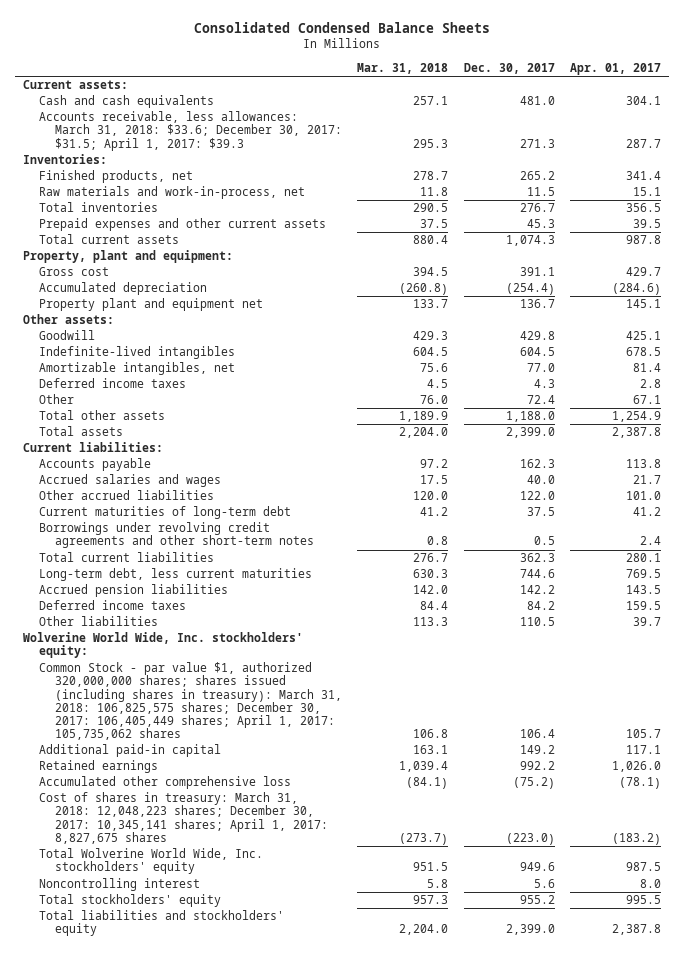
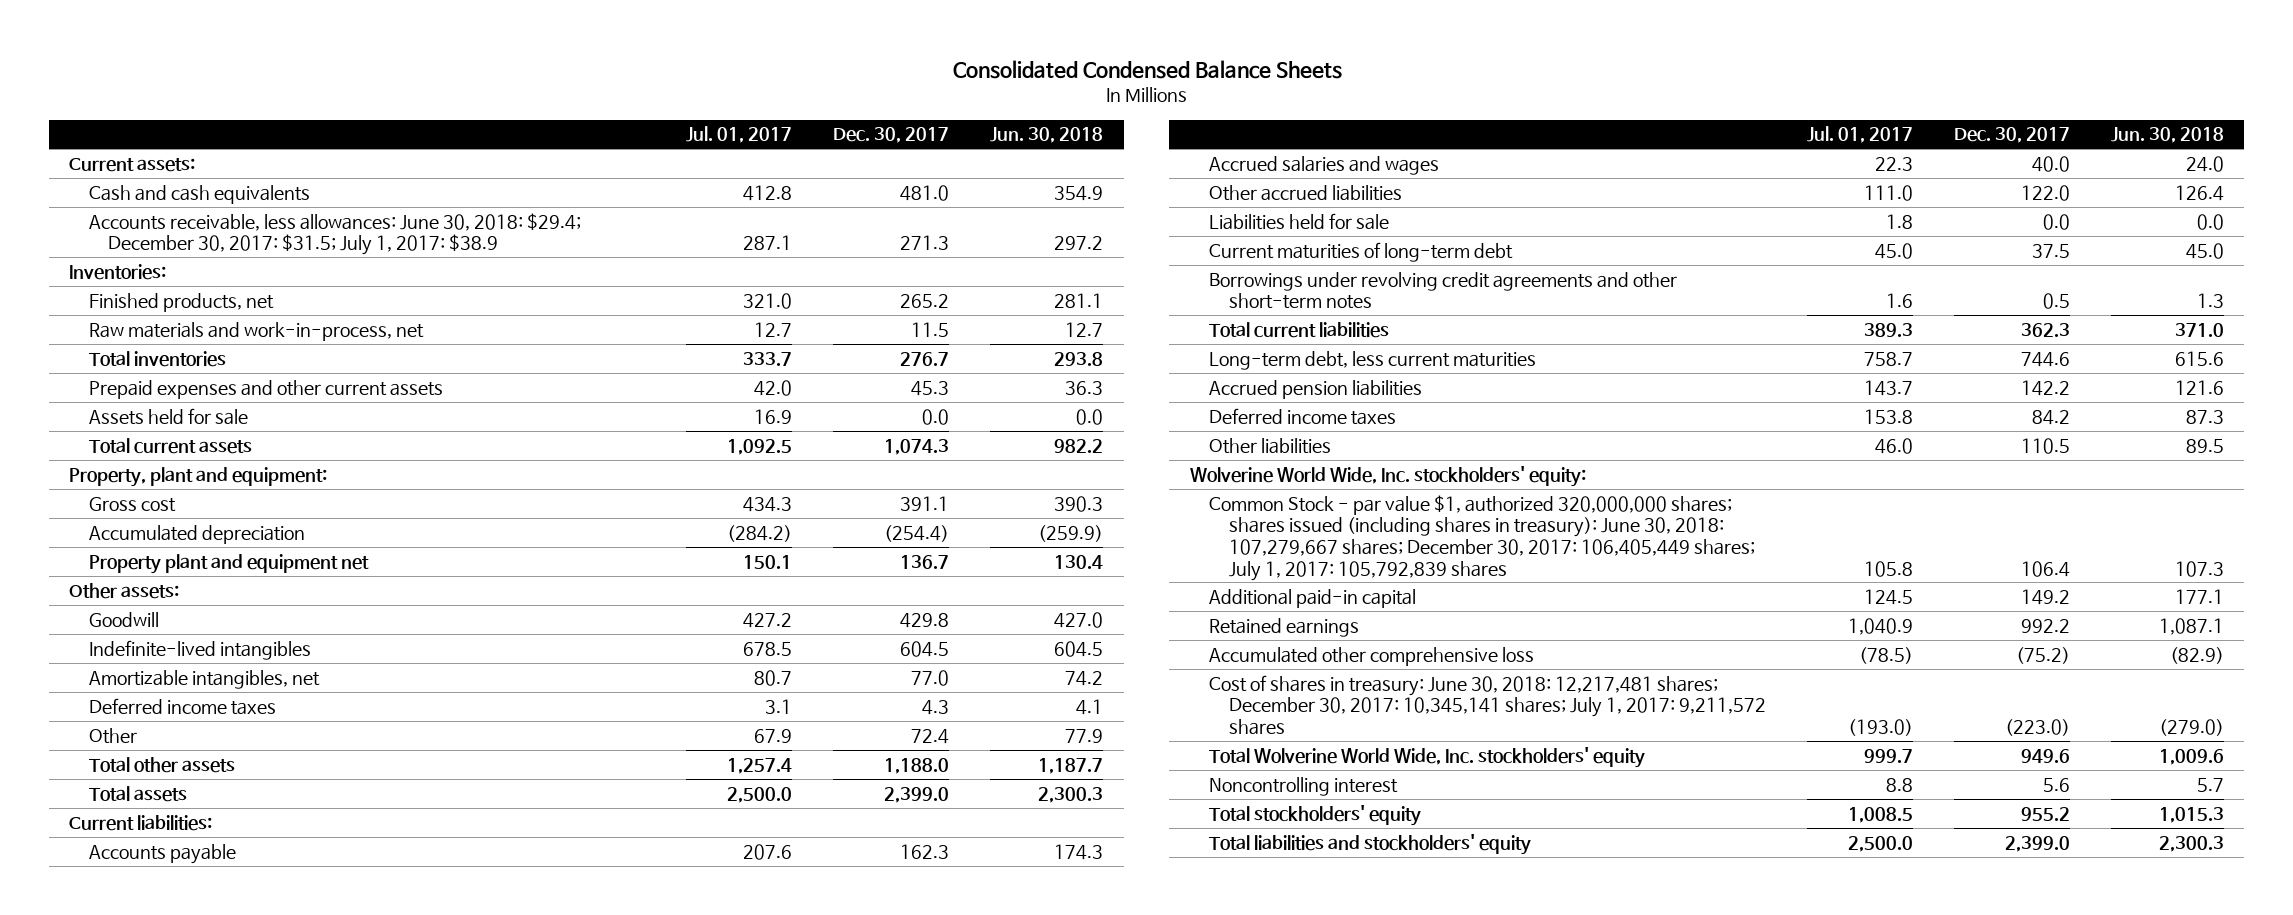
[357,62,449,74] Mar. 31, 2018 -> none
[569,62,661,75] Apr. 01, 2017 -> none
none -> [686,126,793,144] Jul. 01, 2017
none -> [990,127,1104,144] Jun. 30, 2018
[38,111,342,151] Accounts receivable, less allowances: March 31, 2018: $33.6; December 30, 2017: $31.5; April 1, 2017: $39.3 -> [88,212,581,256] Accounts receivable, less allowances: June 30, 2018: $29.4; December 30, 2017: $31.5; July 1, 2017: $38.9
none -> [88,407,248,425] Assets held for sale
none -> [1209,212,1390,230] Liabilities held for sale
[38,662,342,740] Common Stock - par value $1, authorized 320,000,000 shares; shares issued (including shares in treasury): March 31, 2018: 106,825,575 shares; December 30, 2017: 106,405,449 shares; April 1, 2017: 105,735,062 shares -> [1209,494,1755,581] Common Stock - par value $1, authorized 320,000,000 shares; shares issued (including shares in treasury): June 30, 2018: 107,279,667 shares; December 30, 2017: 106,405,449 shares; July 1, 2017: 105,792,839 shares
[38,792,328,844] Cost of shares in treasury: March 31, 2018: 12,048,223 shares; December 30, 2017: 10,345,141 shares; April 1, 2017: 8,827,675 shares -> [1209,674,1766,735] Cost of shares in treasury: June 30, 2018: 12,217,481 shares; December 30, 2017: 10,345,141 shares; July 1, 2017: 9,211,572 shares

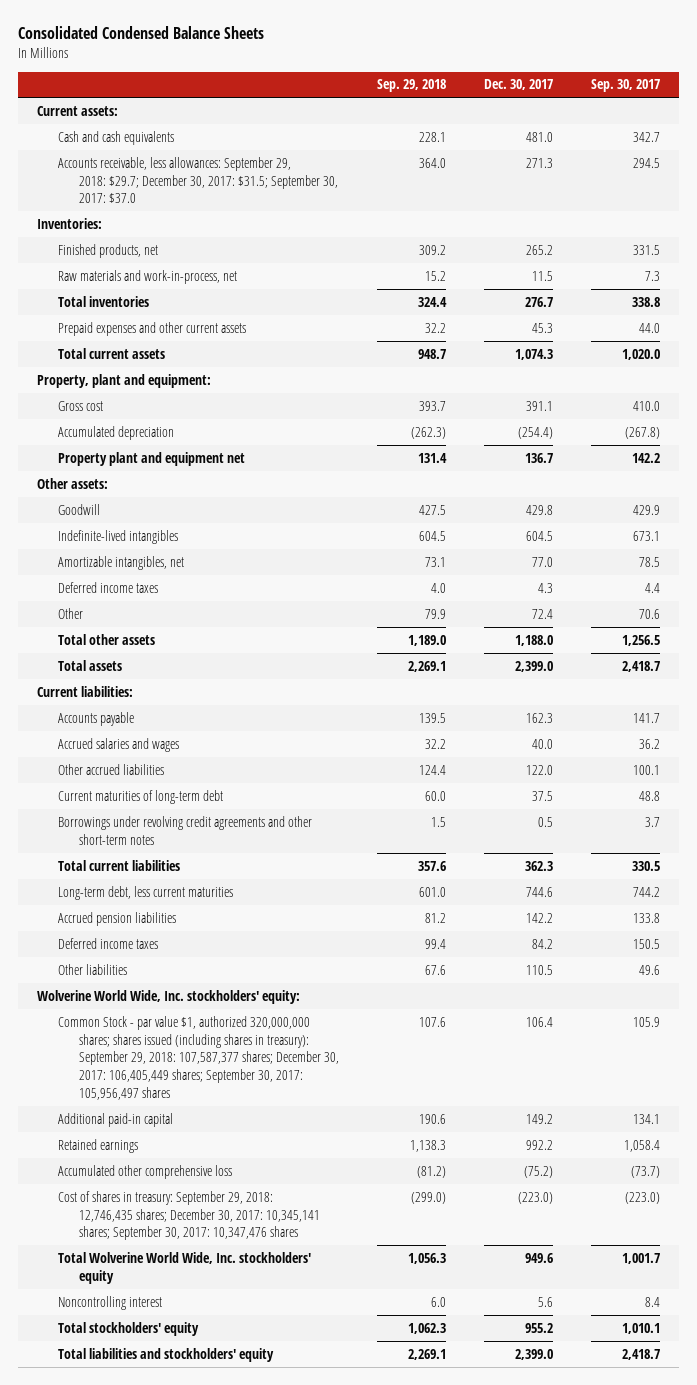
[686,126,793,144] Jul. 01, 2017 -> none
[990,127,1104,144] Jun. 30, 2018 -> none
none -> [376,79,446,93] Sep. 29, 2018
none -> [591,79,661,93] Sep. 30, 2017
[88,212,581,256] Accounts receivable, less allowances: June 30, 2018: $29.4; December 30, 2017: $31.5; July 1, 2017: $38.9 -> [57,156,338,204] Accounts receivable, less allowances: September 29, 2018: $29.7; December 30, 2017: $31.5; September 30, 2017: $37.0
[88,407,248,425] Assets held for sale -> none
[1209,212,1390,230] Liabilities held for sale -> none
[1209,494,1755,581] Common Stock - par value $1, authorized 320,000,000 shares; shares issued (including shares in treasury): June 30, 2018: 107,279,667 shares; December 30, 2017: 106,405,449 shares; July 1, 2017: 105,792,839 shares -> [57,1015,339,1101] Common Stock - par value $1, authorized 320,000,000 shares; shares issued (including shares in treasury): September 29, 2018: 107,587,377 shares; December 30, 2017: 106,405,449 shares; September 30, 2017: 105,956,497 shares
[1209,674,1766,735] Cost of shares in treasury: June 30, 2018: 12,217,481 shares; December 30, 2017: 10,345,141 shares; July 1, 2017: 9,211,572 shares -> [57,1190,320,1241] Cost of shares in treasury: September 29, 2018: 12,746,435 shares; December 30, 2017: 10,345,141 shares; September 30, 2017: 10,347,476 shares

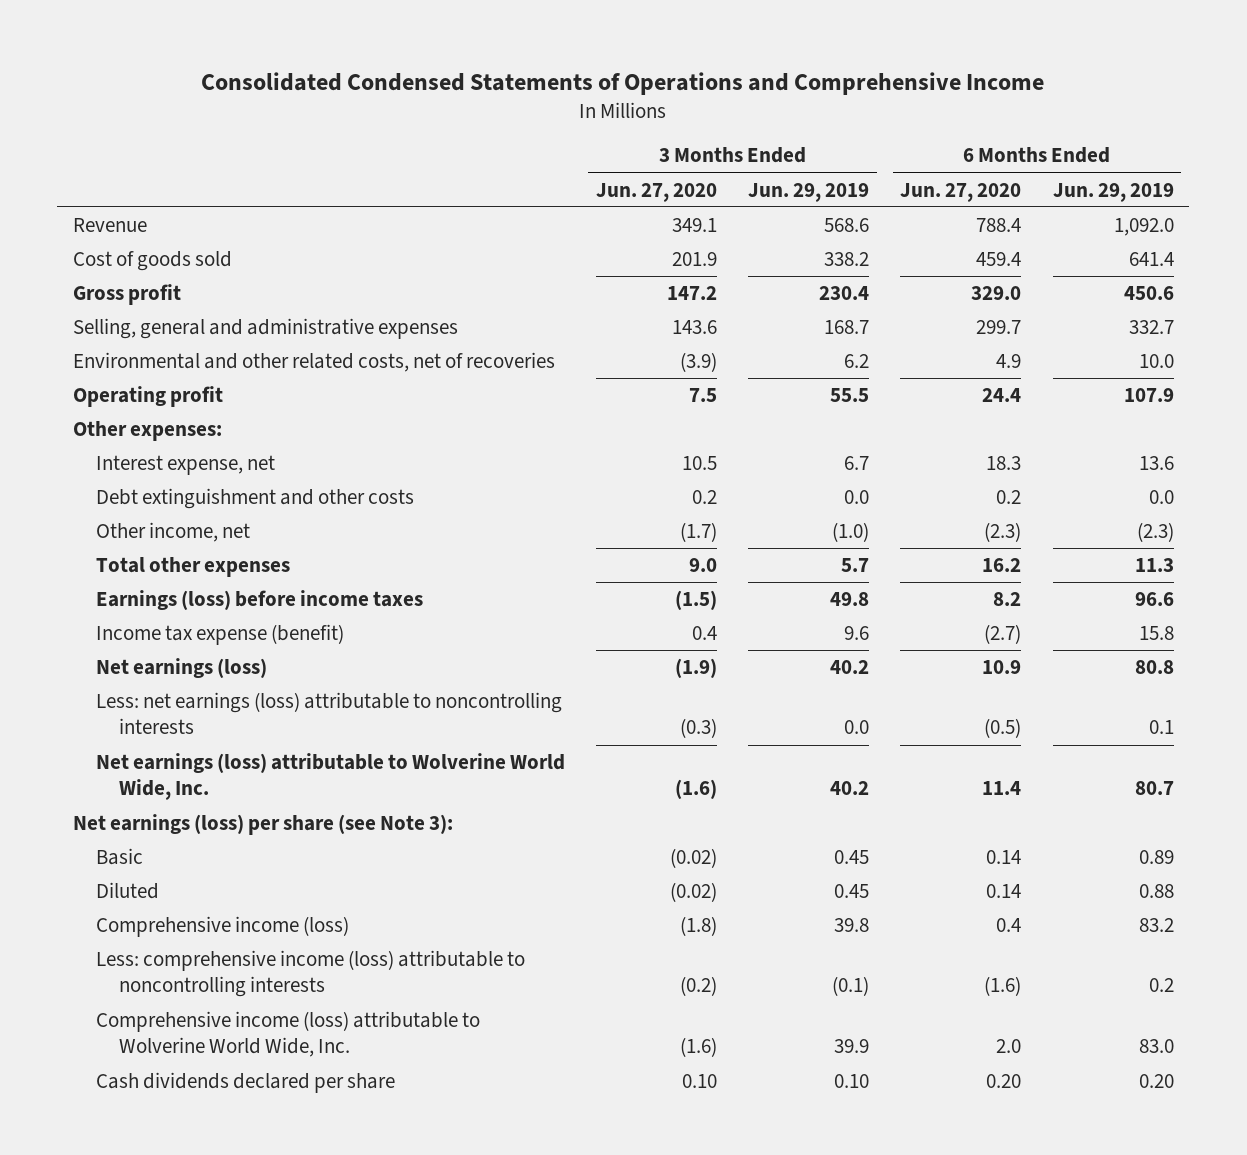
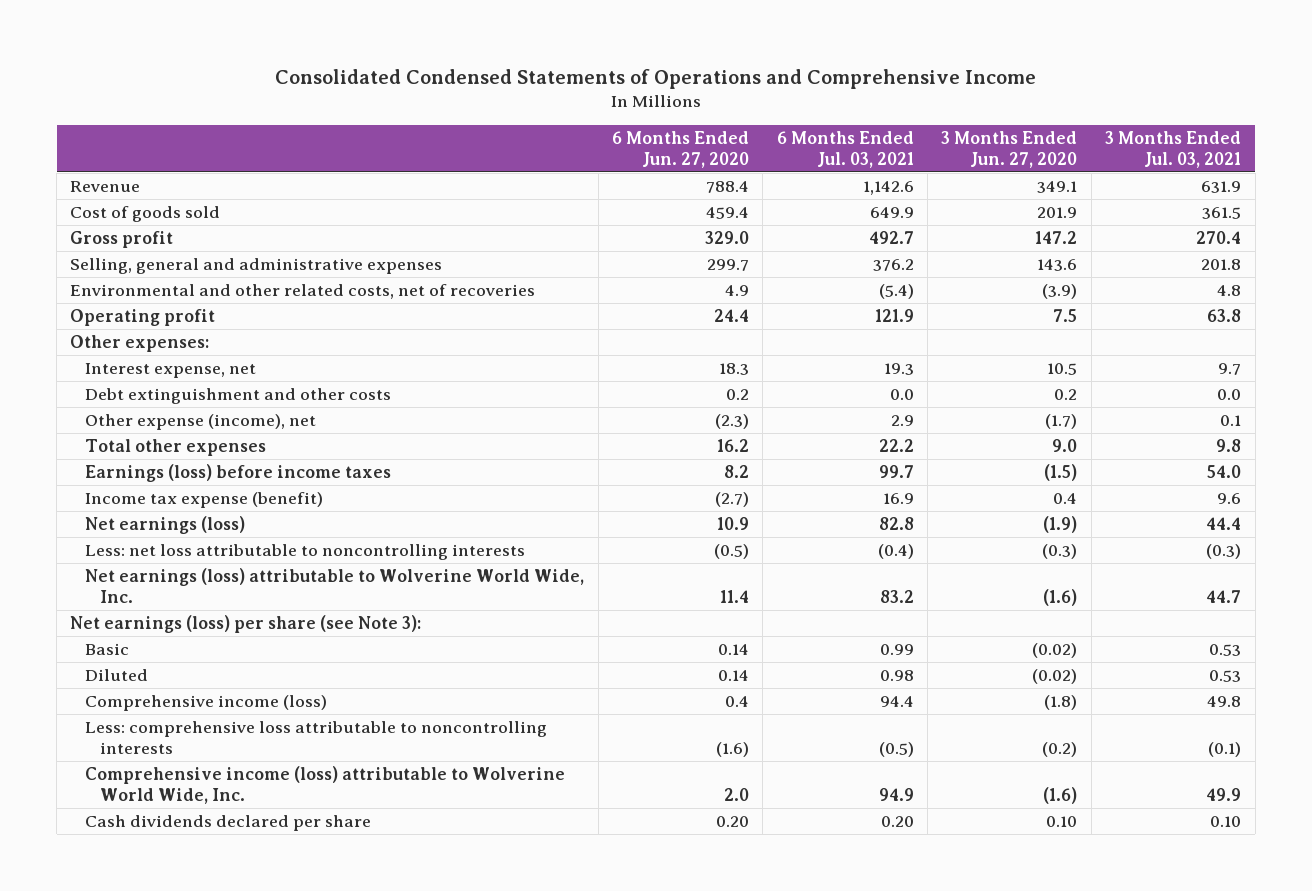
[748,182,870,202] Jun. 29, 2019 -> none
[1052,182,1174,202] Jun. 29, 2019 -> none
none -> [776,130,914,168] 6 Months Ended Jul. 03, 2021
none -> [1105,130,1242,168] 3 Months Ended Jul. 03, 2021
[96,521,251,542] Other income, net -> [85,413,317,430] Other expense (income), net
[96,691,563,735] Less: net earnings (loss) attributable to noncontrolling interests -> [85,543,526,560] Less: net loss attributable to noncontrolling interests
[96,949,526,998] Less: comprehensive income (loss) attributable to noncontrolling interests -> [85,720,548,754] Less: comprehensive loss attributable to noncontrolling interests

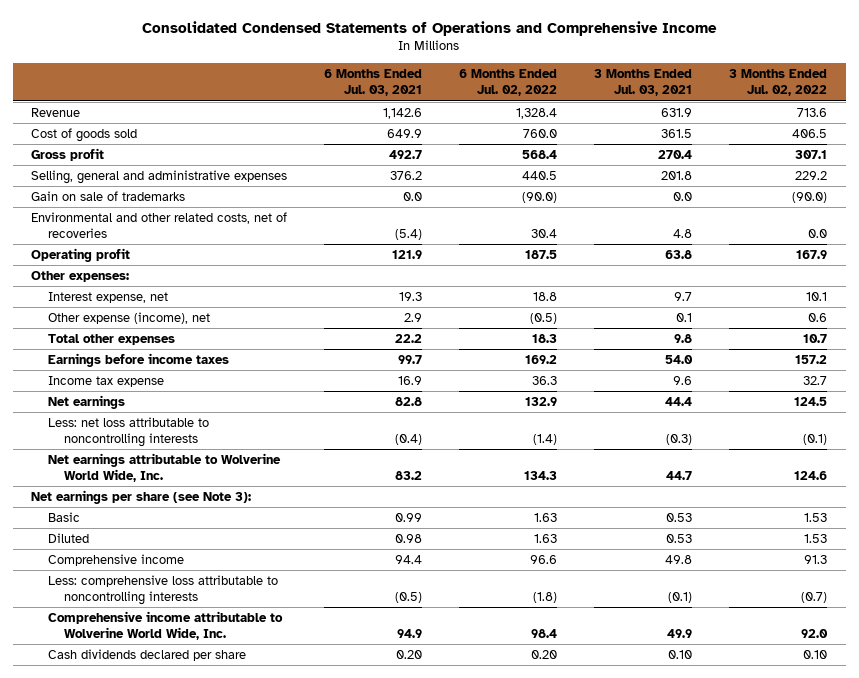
[611,130,749,168] 6 Months Ended Jun. 27, 2020 -> none
[941,130,1078,168] 3 Months Ended Jun. 27, 2020 -> none
none -> [459,69,558,97] 6 Months Ended Jul. 02, 2022
none -> [729,69,828,97] 3 Months Ended Jul. 02, 2022
none -> [31,190,186,201] Gain on sale of trademarks
[85,387,392,404] Debt extinguishment and other costs -> none
[85,463,392,482] Earnings (loss) before income taxes -> [47,352,229,367] Earnings before income taxes
[85,491,324,508] Income tax expense (benefit) -> [47,375,164,387] Income tax expense
[85,515,246,534] Net earnings (loss) -> [47,394,125,409] Net earnings
[85,567,585,603] Net earnings (loss) attributable to Wolverine World Wide, Inc. -> [47,452,281,483] Net earnings attributable to Wolverine World Wide, Inc.
[70,614,422,633] Net earnings (loss) per share (see Note 3): -> [31,489,252,504] Net earnings per share (see Note 3):
[85,694,328,711] Comprehensive income (loss) -> [47,553,184,566] Comprehensive income
[85,765,566,804] Comprehensive income (loss) attributable to Wolverine World Wide, Inc. -> [47,610,283,641] Comprehensive income attributable to Wolverine World Wide, Inc.

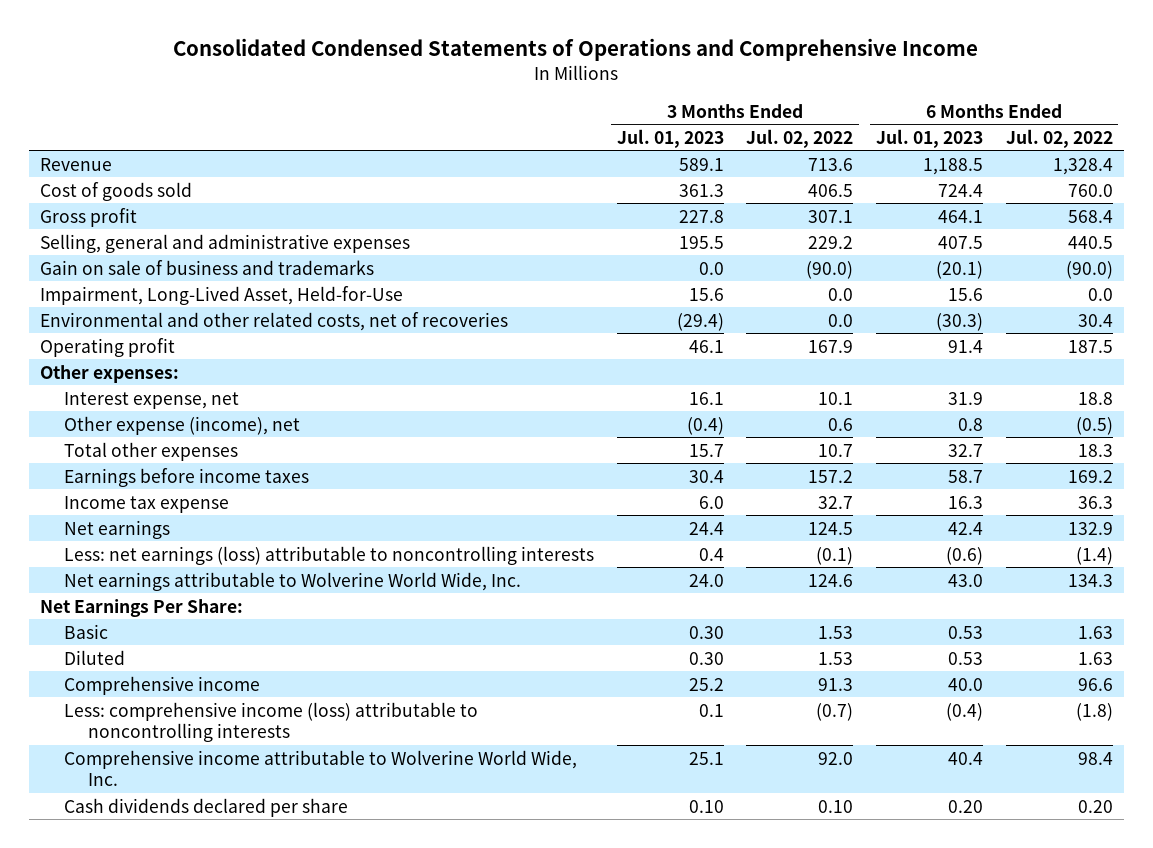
[324,69,423,97] 6 Months Ended Jul. 03, 2021 -> none
[594,69,693,97] 3 Months Ended Jul. 03, 2021 -> none
none -> [616,128,724,148] Jul. 01, 2023
none -> [876,128,984,148] Jul. 01, 2023
[31,190,186,201] Gain on sale of trademarks -> [40,259,375,275] Gain on sale of business and trademarks
none -> [40,285,404,305] Impairment, Long-Lived Asset, Held-for-Use
[47,416,209,448] Less: net loss attributable to noncontrolling interests -> [64,545,595,565] Less: net earnings (loss) attributable to noncontrolling interests
[31,489,252,504] Net earnings per share (see Note 3): -> [40,598,244,617] Net Earnings Per Share:
[47,574,278,606] Less: comprehensive loss attributable to noncontrolling interests -> [64,701,479,743] Less: comprehensive income (loss) attributable to noncontrolling interests

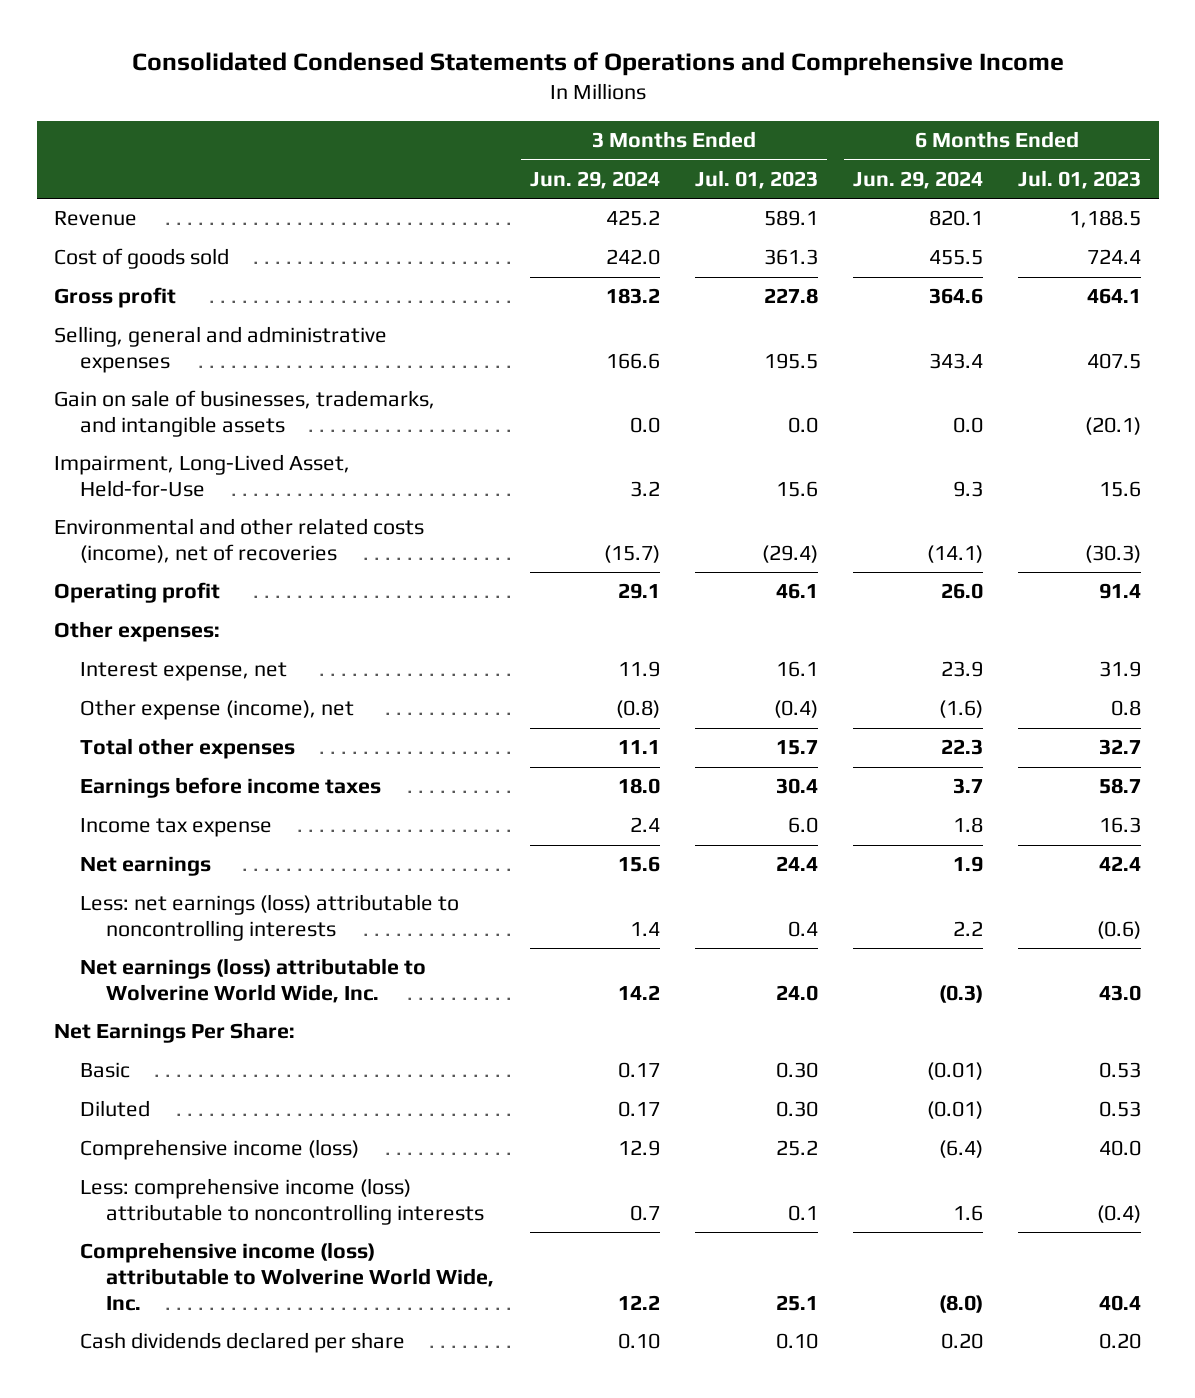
[746,128,854,148] Jul. 02, 2022 -> none
[1005,128,1113,148] Jul. 02, 2022 -> none
none -> [529,170,660,189] Jun. 29, 2024
none -> [852,170,983,189] Jun. 29, 2024
[40,259,375,275] Gain on sale of business and trademarks -> [54,390,436,438] Gain on sale of businesses, trademarks, and intangible assets
[40,311,509,331] Environmental and other related costs, net of recoveries -> [54,518,425,564] Environmental and other related costs (income), net of recoveries
[64,571,522,591] Net earnings attributable to Wolverine World Wide, Inc. -> [80,958,427,1004] Net earnings (loss) attributable to Wolverine World Wide, Inc.
[64,675,261,695] Comprehensive income -> [80,1139,360,1161] Comprehensive income (loss)
[64,749,578,787] Comprehensive income attributable to Wolverine World Wide, Inc. -> [80,1242,495,1311] Comprehensive income (loss) attributable to Wolverine World Wide, Inc.

